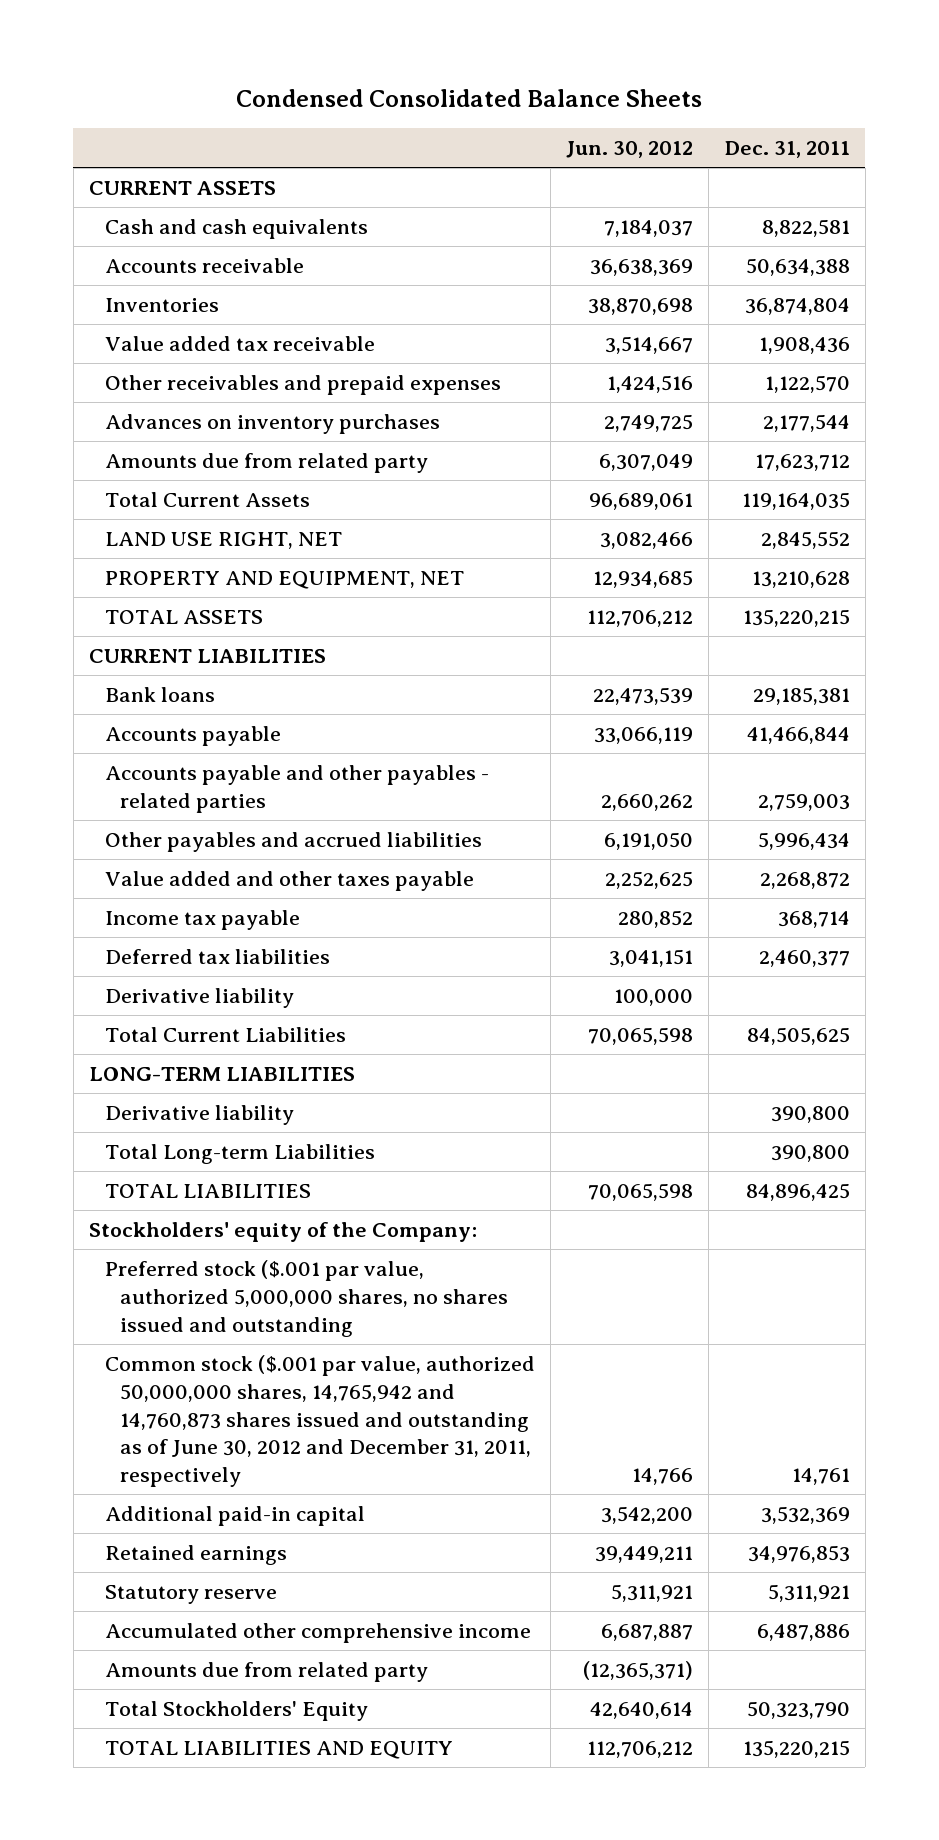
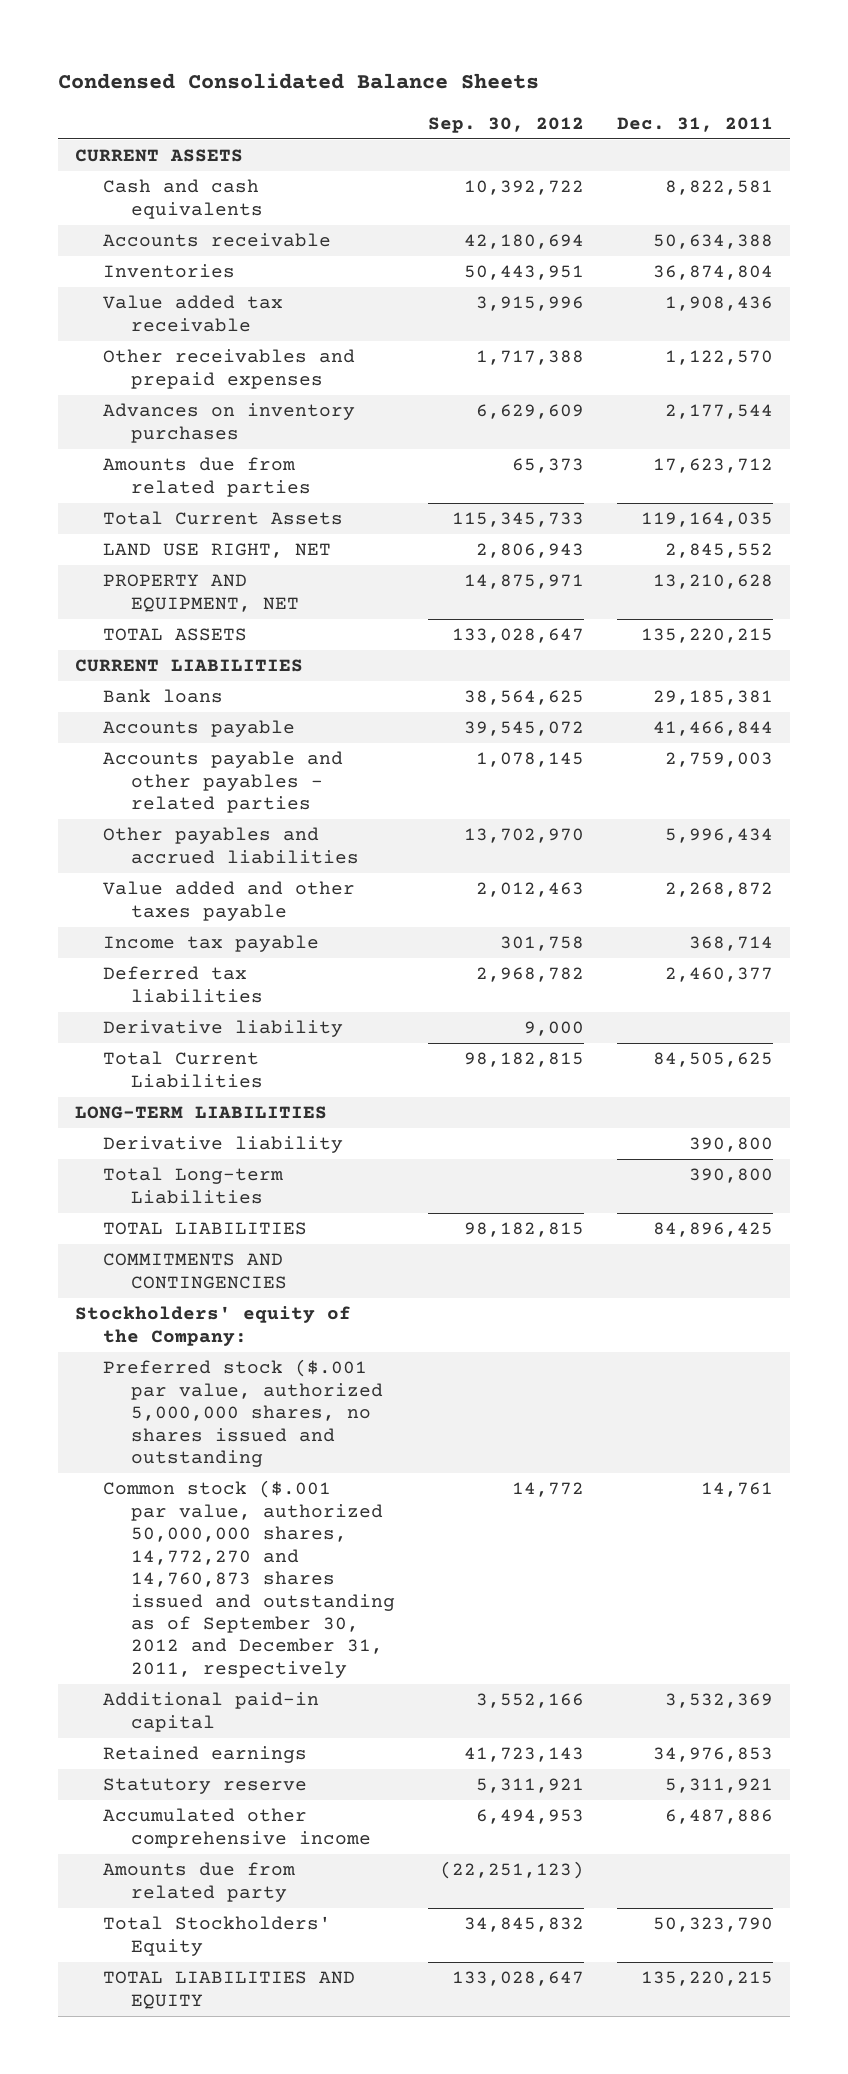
[566,140,694,158] Jun. 30, 2012 -> none
none -> [428,116,585,133] Sep. 30, 2012
[104,452,428,473] Amounts due from related party -> [102,457,311,497] Amounts due from related parties
none -> [102,1253,287,1289] COMMITMENTS AND CONTINGENCIES
[104,1354,535,1488] Common stock ($.001 par value, authorized 50,000,000 shares, 14,765,942 and 14,760,873 shares issued and outstanding as of June 30, 2012 and December 31, 2011, respectively -> [102,1480,395,1678] Common stock ($.001 par value, authorized 50,000,000 shares, 14,772,270 and 14,760,873 shares issued and outstanding as of September 30, 2012 and December 31, 2011, respectively

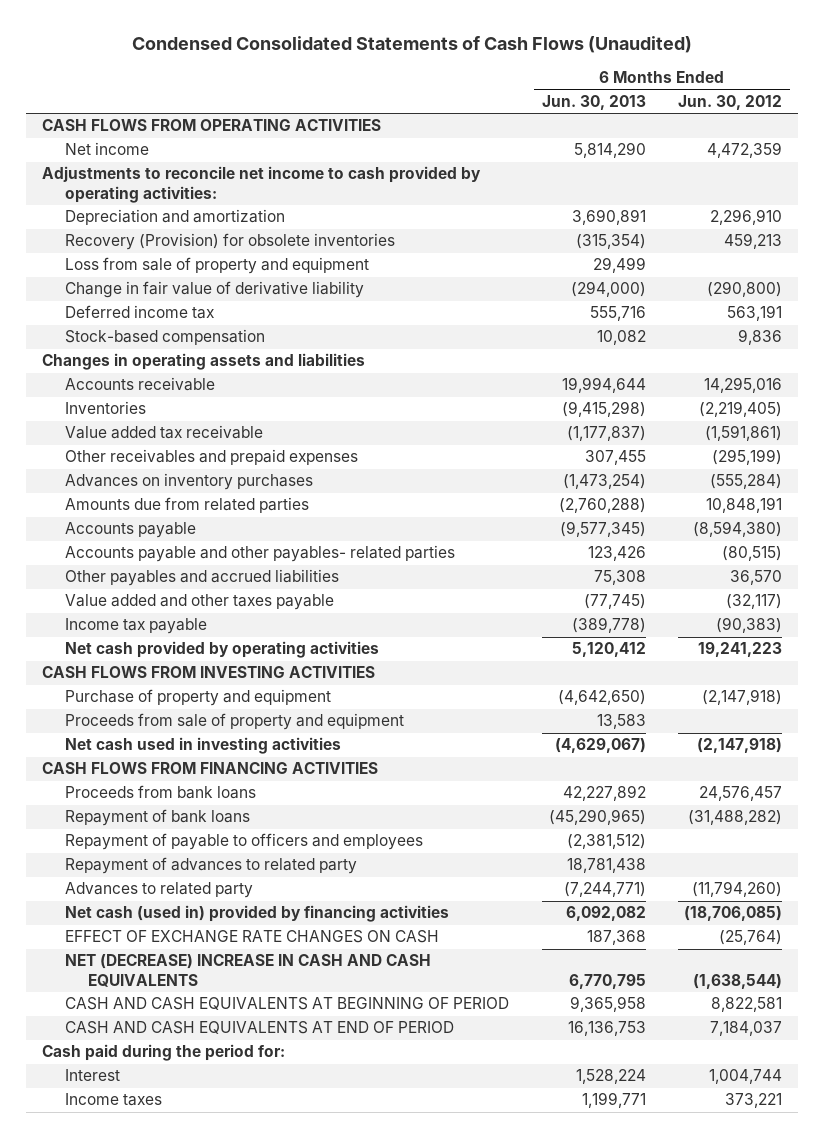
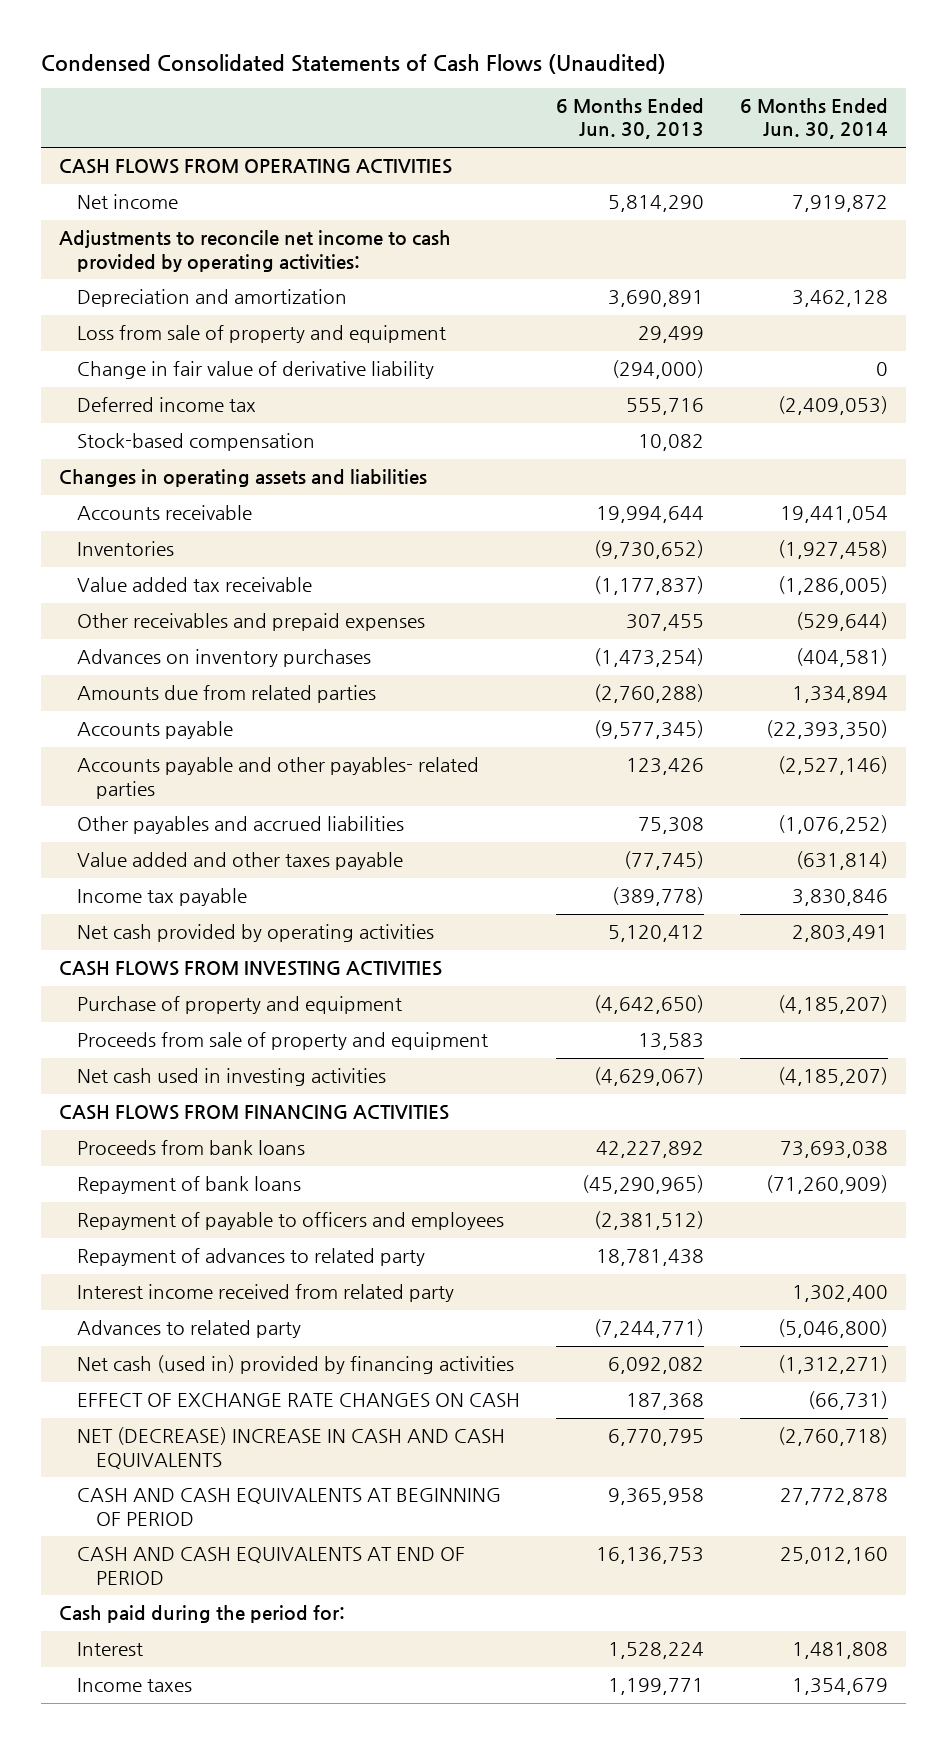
[677,94,782,110] Jun. 30, 2012 -> none
none -> [740,98,889,140] 6 Months Ended Jun. 30, 2014
[65,233,396,251] Recovery (Provision) for obsolete inventories -> none
[561,401,646,418] (9,415,298) -> [594,540,705,560] (9,730,652)
none -> [77,1284,455,1303] Interest income received from related party

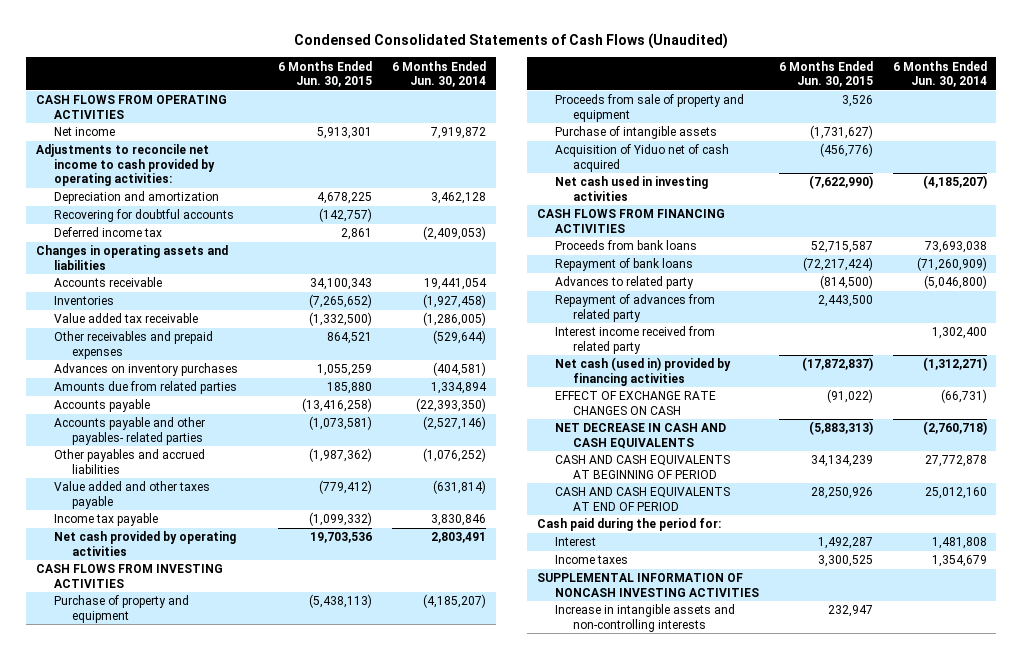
[556,98,705,140] 6 Months Ended Jun. 30, 2013 -> none
none -> [278,60,373,88] 6 Months Ended Jun. 30, 2015
[77,325,447,344] Loss from sale of property and equipment -> none
[77,361,435,380] Change in fair value of derivative liability -> none
none -> [54,209,235,223] Recovering for doubtful accounts
[77,433,316,452] Stock-based compensation -> none
none -> [554,126,717,140] Purchase of intangible assets
none -> [554,144,729,172] Acquisition of Yiduo net of cash acquired
[77,1212,505,1231] Repayment of payable to officers and employees -> none
[77,1248,426,1267] Repayment of advances to related party -> none
none -> [554,294,715,322] Repayment of advances from related party
[77,1284,455,1303] Interest income received from related party -> [554,326,715,354] Interest income received from related party
[77,1427,506,1469] NET (DECREASE) INCREASE IN CASH AND CASH EQUIVALENTS -> [554,423,726,449] NET DECREASE IN CASH AND CASH EQUIVALENTS
none -> [536,573,759,597] SUPPLEMENTAL INFORMATION OF NONCASH INVESTING ACTIVITIES
none -> [554,604,735,632] Increase in intangible assets and non-controlling interests

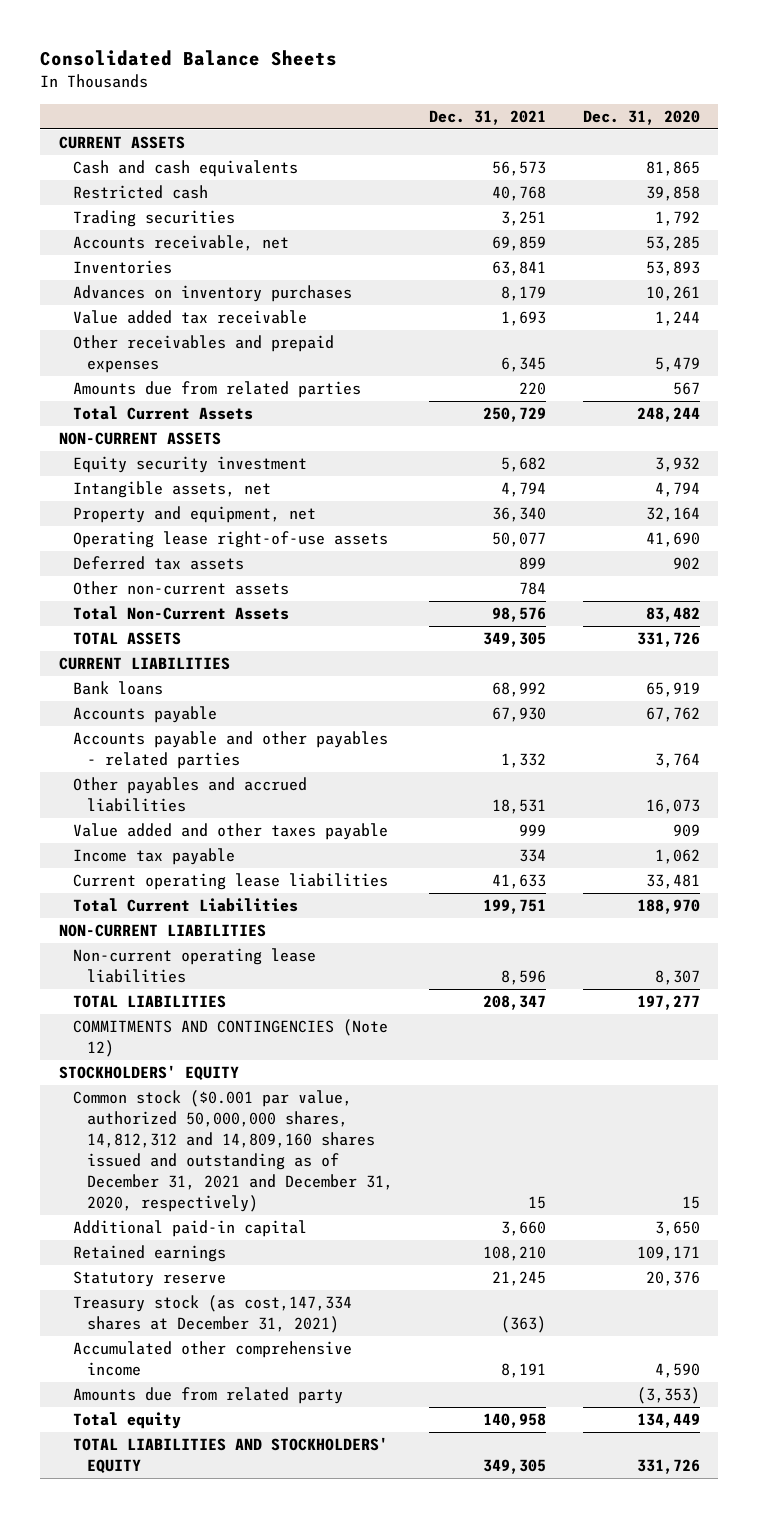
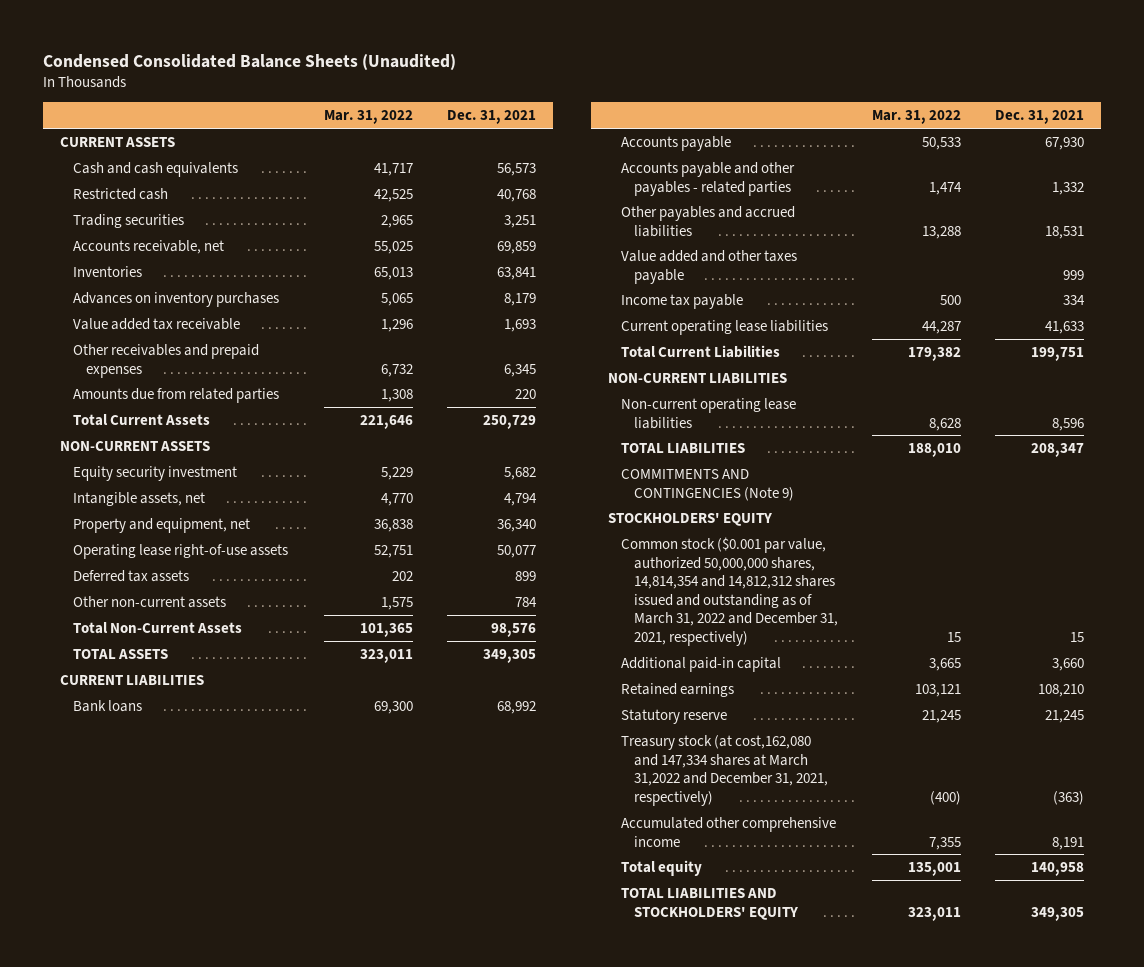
[40,50,338,67] Consolidated Balance Sheets -> [42,53,456,70] Condensed Consolidated Balance Sheets (Unaudited)
[582,109,700,125] Dec. 31, 2020 -> none
none -> [324,110,414,125] Mar. 31, 2022
[72,1019,388,1058] COMMITMENTS AND CONTINGENCIES (Note 12) -> [621,468,795,501] COMMITMENTS AND CONTINGENCIES (Note 9)
[72,1090,393,1212] Common stock ($0.001 par value, authorized 50,000,000 shares, 14,812,312 and 14,809,160 shares issued and outstanding as of December 31, 2021 and December 31, 2020, respectively) -> [621,536,839,646] Common stock ($0.001 par value, authorized 50,000,000 shares, 14,814,354 and 14,812,312 shares issued and outstanding as of March 31, 2022 and December 31, 2021, respectively)
[72,1295,352,1334] Treasury stock (as cost,147,334 shares at December 31, 2021) -> [621,734,829,806] Treasury stock (at cost,162,080 and 147,334 shares at March 31,2022 and December 31, 2021, respectively)
[72,1387,343,1405] Amounts due from related party -> none

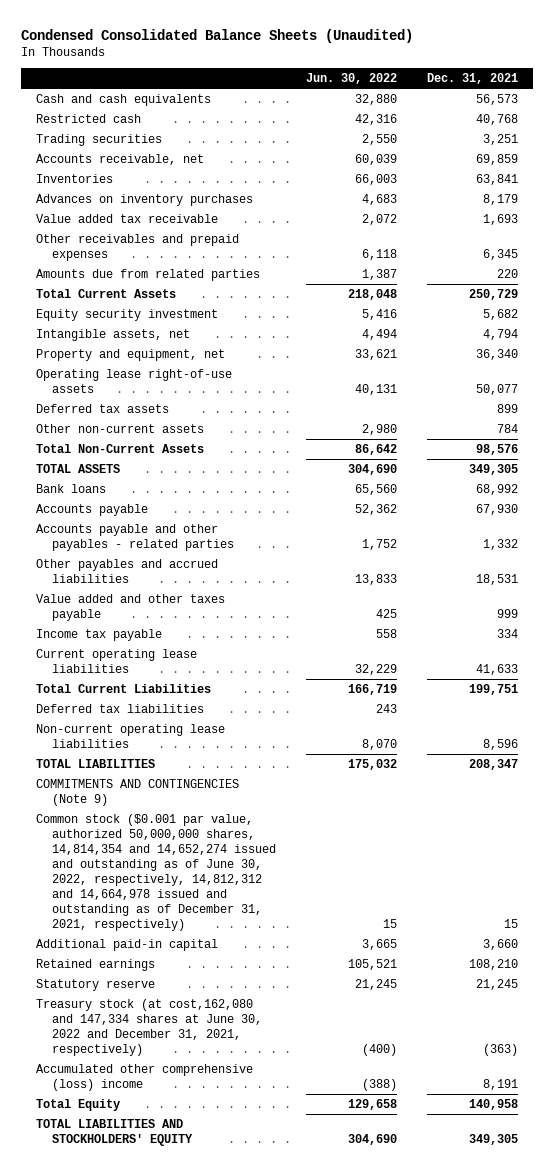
[324,110,414,125] Mar. 31, 2022 -> none
none -> [306,73,398,85] Jun. 30, 2022
[59,136,175,147] CURRENT ASSETS -> none
[59,440,210,451] NON-CURRENT ASSETS -> none
[59,674,204,685] CURRENT LIABILITIES -> none
[608,372,788,383] NON-CURRENT LIABILITIES -> none
none -> [35,703,204,713] Deferred tax liabilities
[608,512,773,526] STOCKHOLDERS' EQUITY -> none
[621,536,839,646] Common stock ($0.001 par value, authorized 50,000,000 shares, 14,814,354 and 14,812,312 shares issued and outstanding as of March 31, 2022 and December 31, 2021, respectively) -> [35,813,277,931] Common stock ($0.001 par value, authorized 50,000,000 shares, 14,814,354 and 14,652,274 issued and outstanding as of June 30, 2022, respectively, 14,812,312 and 14,664,978 issued and outstanding as of December 31, 2021, respectively)
[621,734,829,806] Treasury stock (at cost,162,080 and 147,334 shares at March 31,2022 and December 31, 2021, respectively) -> [35,998,263,1056] Treasury stock (at cost,162,080 and 147,334 shares at June 30, 2022 and December 31, 2021, respectively)
[621,816,837,847] Accumulated other comprehensive income -> [35,1063,253,1091] Accumulated other comprehensive (loss) income
[621,859,703,876] Total equity -> [35,1098,120,1111] Total Equity

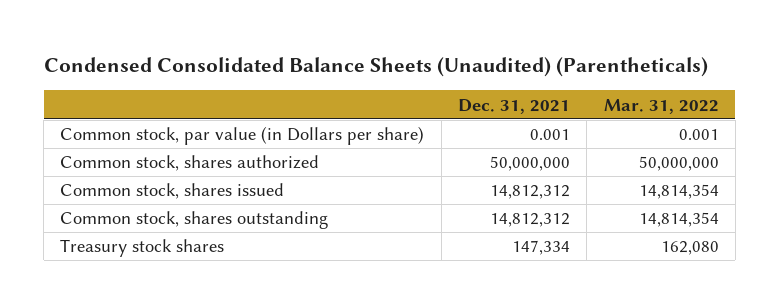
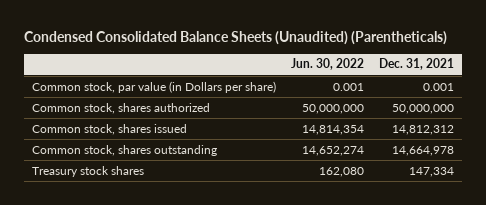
[603,98,719,114] Mar. 31, 2022 -> none
none -> [291,58,365,71] Jun. 30, 2022
[489,213,570,228] 14,812,312 -> [392,145,455,156] 14,664,978

